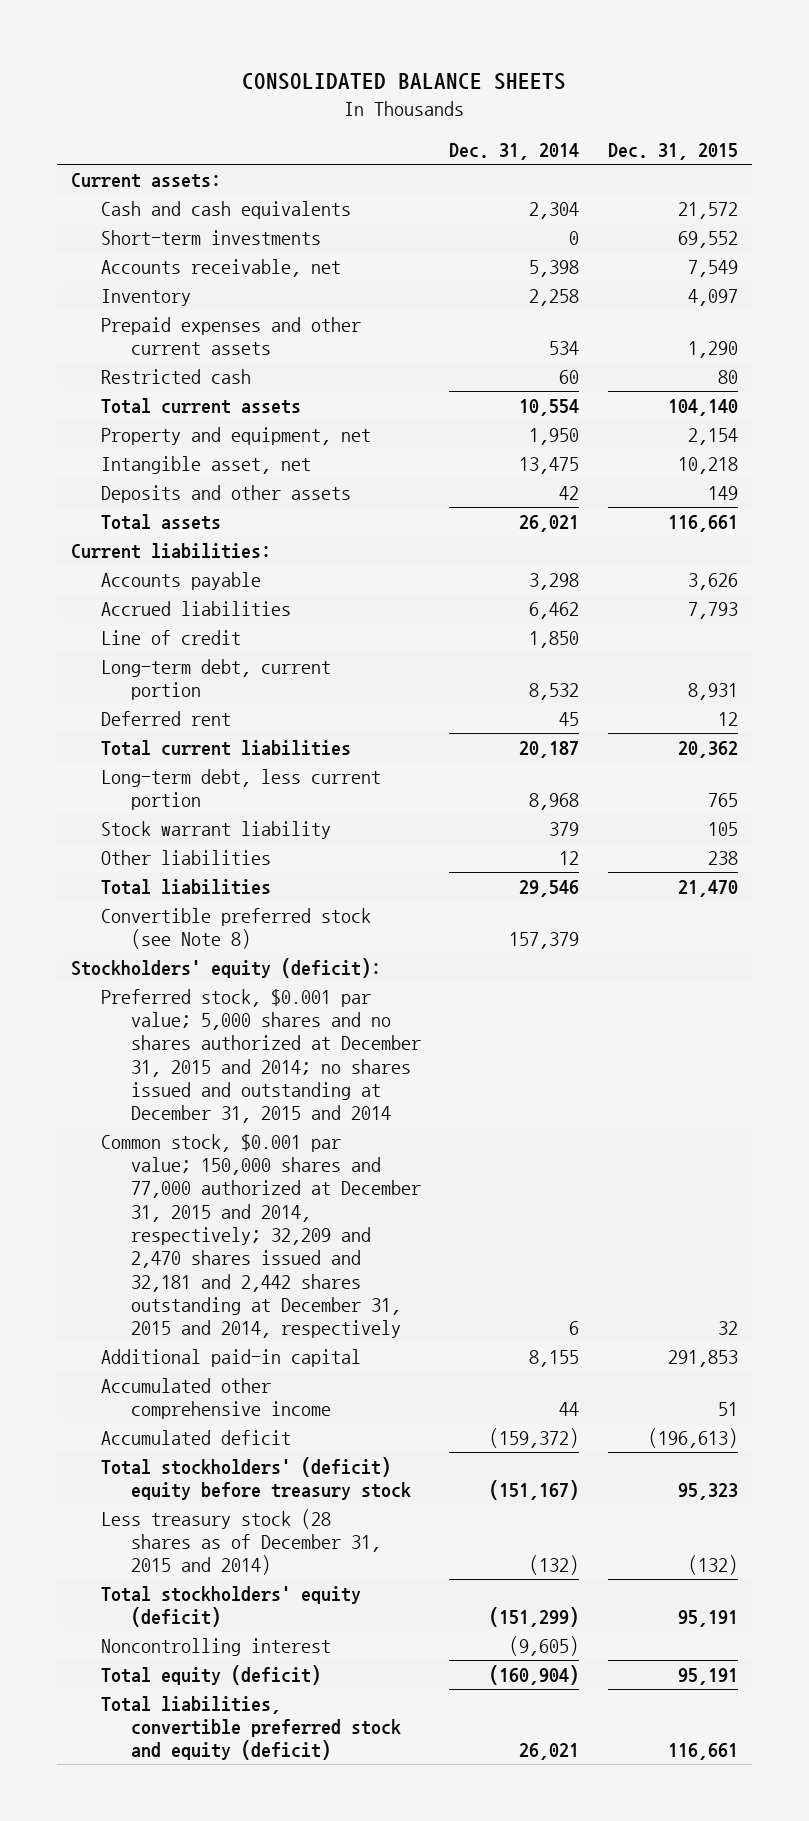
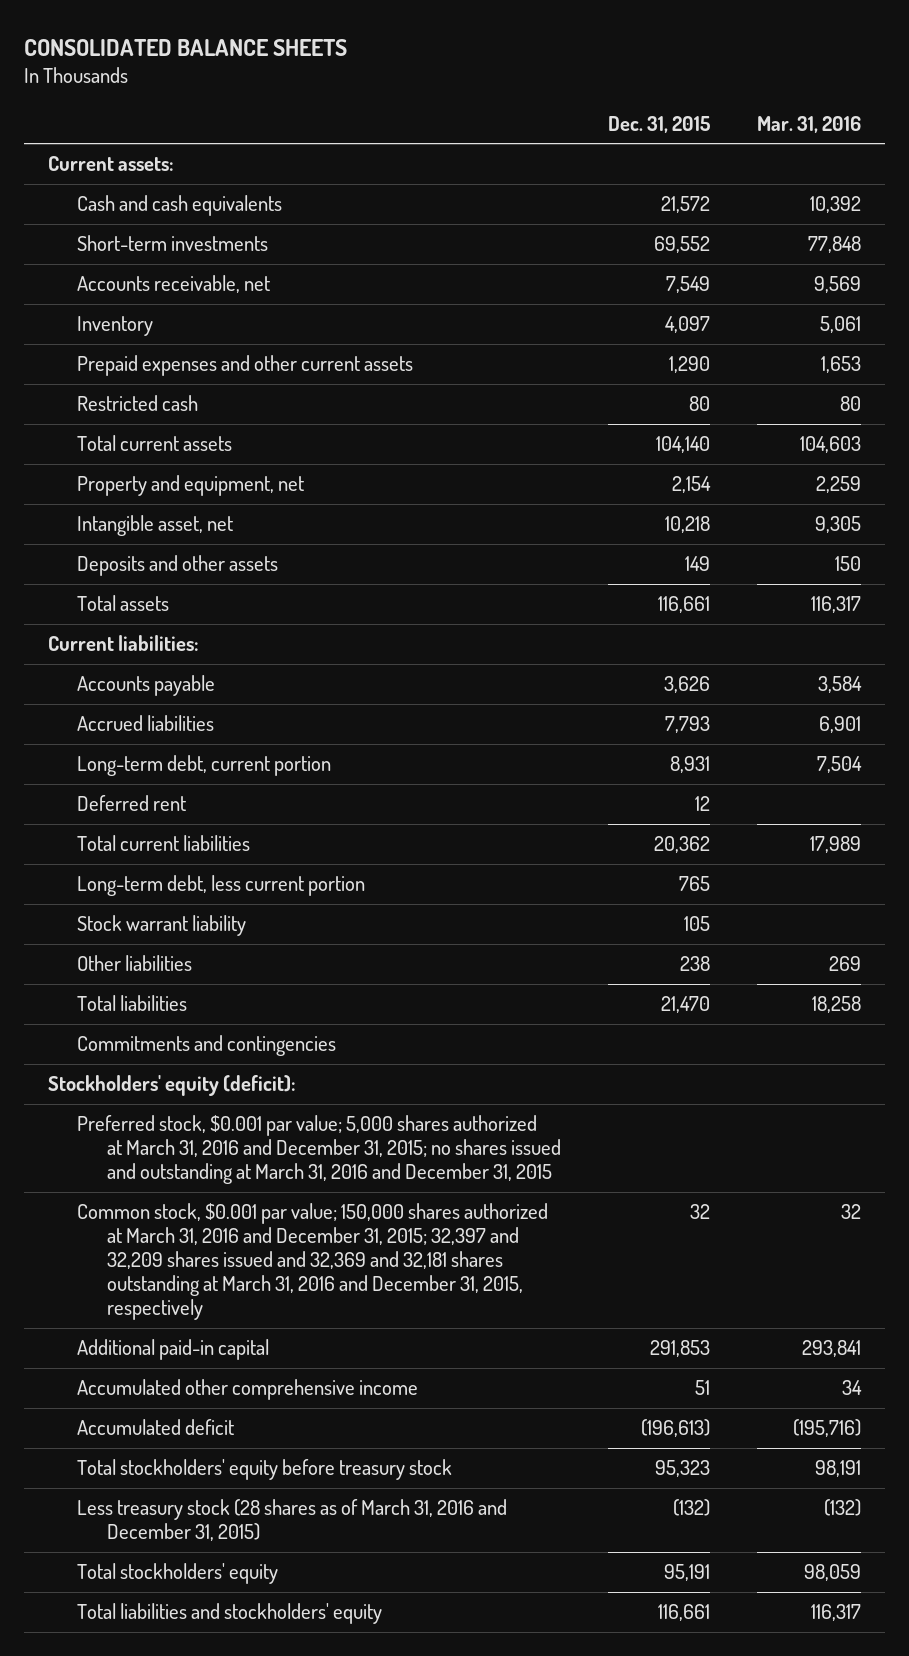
[449,143,580,161] Dec. 31, 2014 -> none
none -> [757,115,862,133] Mar. 31, 2016
[100,629,241,645] Line of credit -> none
[100,907,371,950] Convertible preferred stock (see Note 8) -> none
none -> [77,1035,337,1057] Commitments and contingencies
[100,988,421,1124] Preferred stock, $0.001 par value; 5,000 shares and no shares authorized at December 31, 2015 and 2014; no shares issued and outstanding at December 31, 2015 and 2014 -> [77,1115,561,1185] Preferred stock, $0.001 par value; 5,000 shares authorized at March 31, 2016 and December 31, 2015; no shares issued and outstanding at March 31, 2016 and December 31, 2015
[100,1133,421,1339] Common stock, $0.001 par value; 150,000 shares and 77,000 authorized at December 31, 2015 and 2014, respectively; 32,209 and 2,470 shares issued and 32,181 and 2,442 shares outstanding at December 31, 2015 and 2014, respectively -> [77,1203,549,1321] Common stock, $0.001 par value; 150,000 shares authorized at March 31, 2016 and December 31, 2015; 32,397 and 32,209 shares issued and 32,369 and 32,181 shares outstanding at March 31, 2016 and December 31, 2015, respectively
[100,1637,331,1656] Noncontrolling interest -> none
[100,1664,321,1685] Total equity (deficit) -> none
[100,1456,411,1501] Total stockholders' (deficit) equity before treasury stock -> [77,1459,453,1481] Total stockholders' equity before treasury stock
[100,1508,381,1576] Less treasury stock (28 shares as of December 31, 2015 and 2014) -> [77,1499,508,1542] Less treasury stock (28 shares as of March 31, 2016 and December 31, 2015)
[100,1585,361,1628] Total stockholders' equity (deficit) -> [77,1563,279,1585] Total stockholders' equity
[100,1695,401,1761] Total liabilities, convertible preferred stock and equity (deficit) -> [77,1603,383,1625] Total liabilities and stockholders' equity

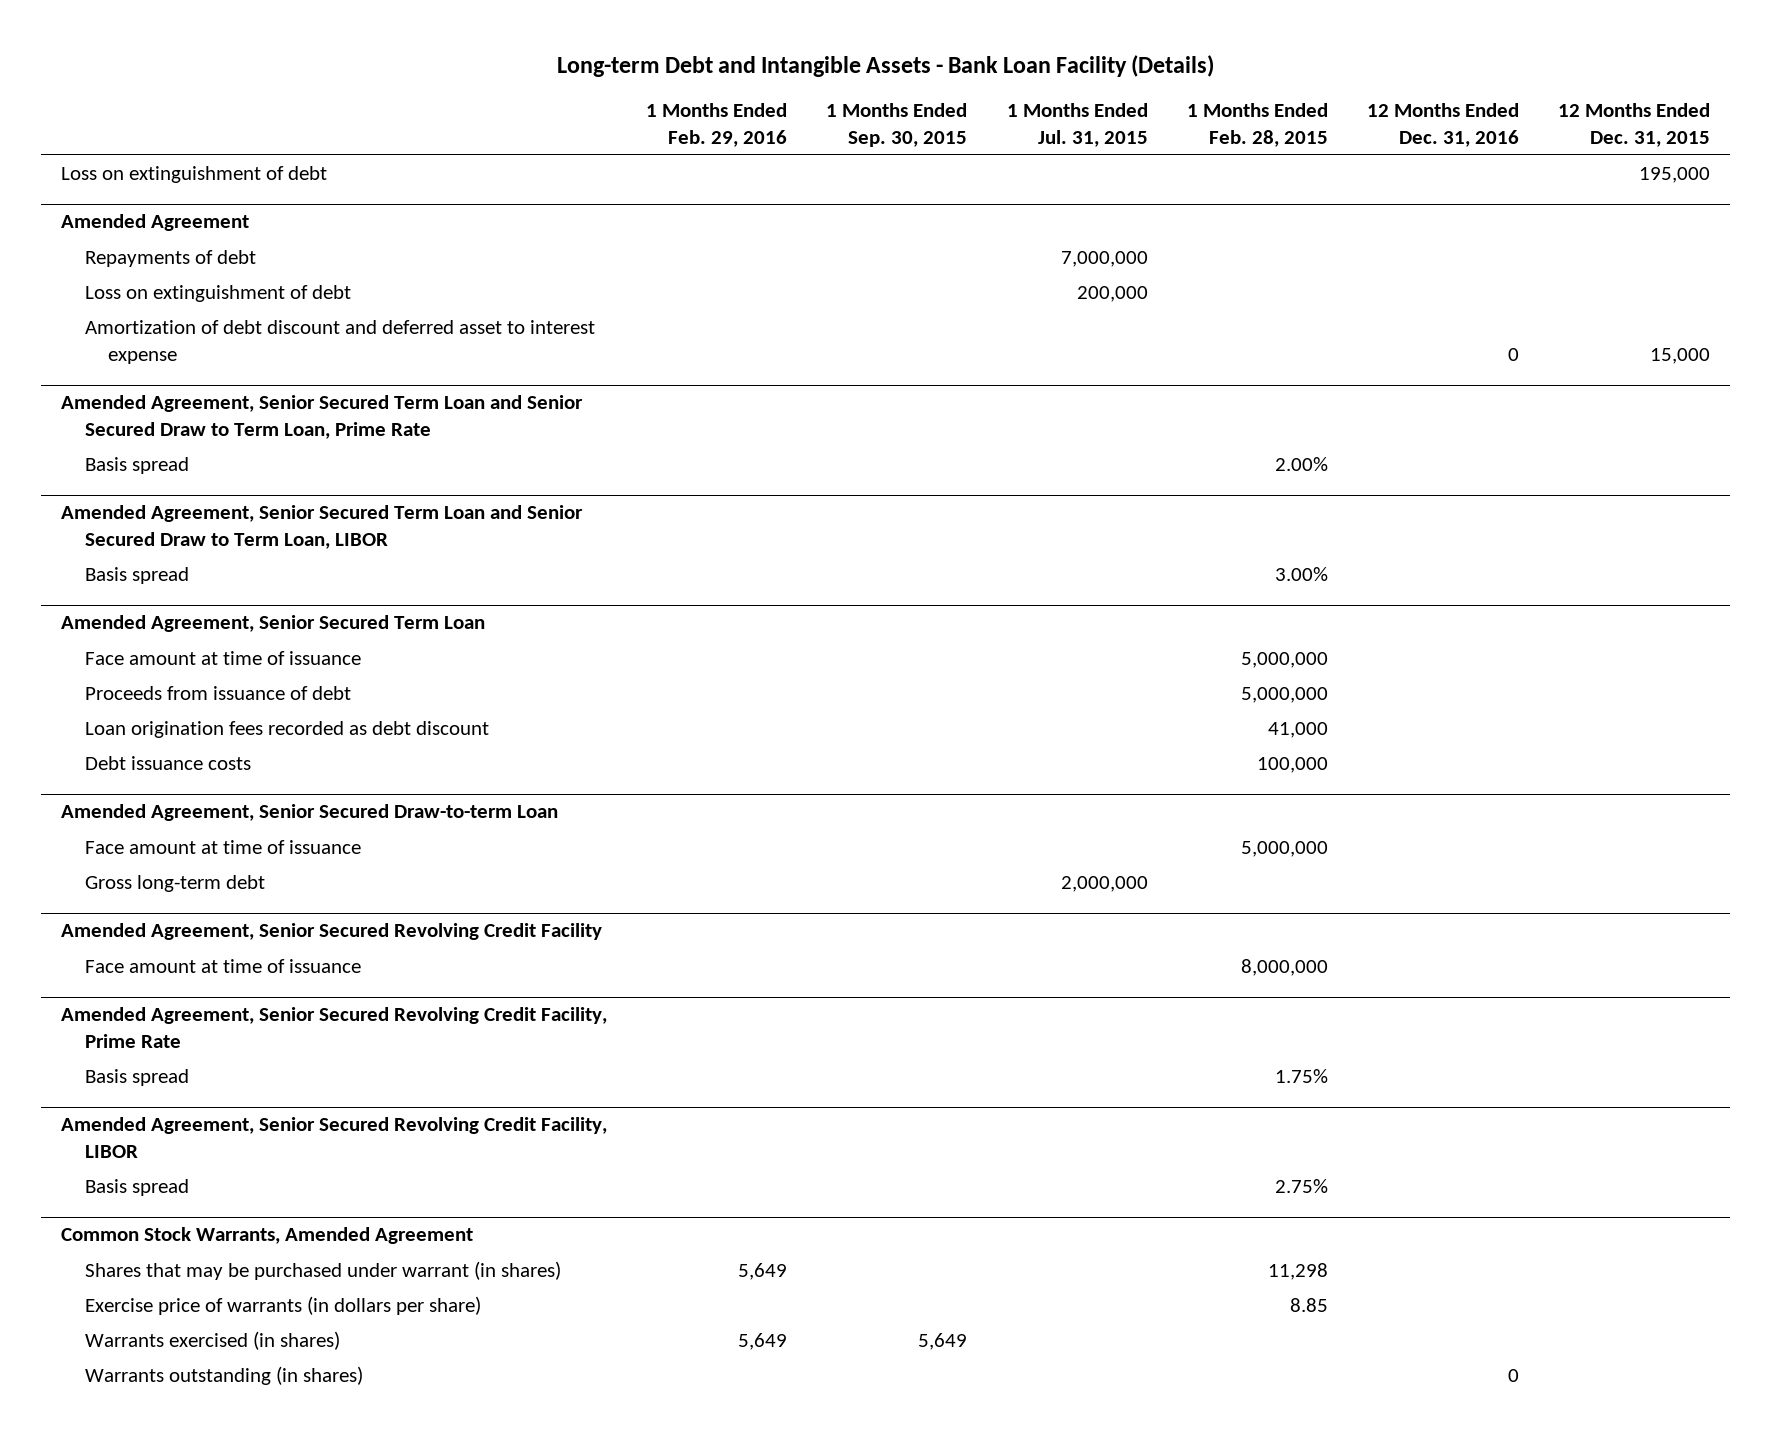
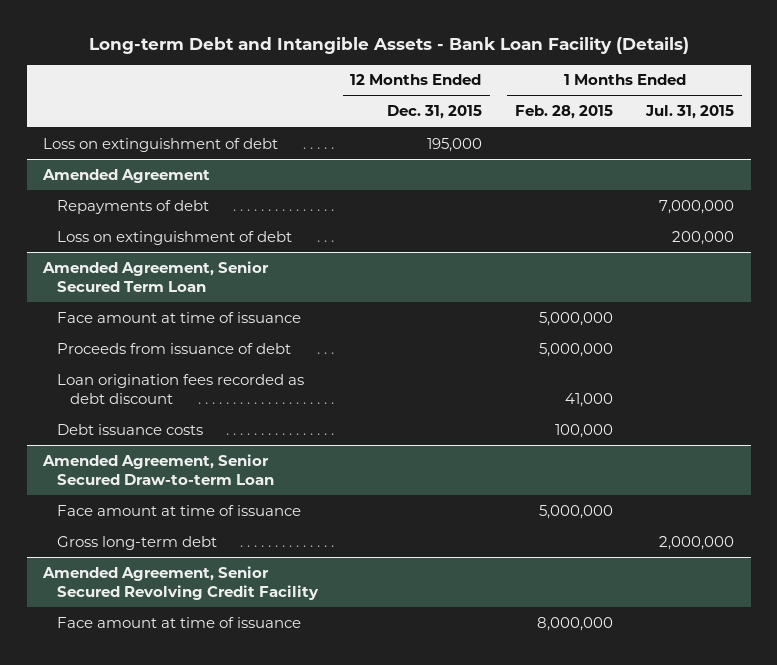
[646,103,788,147] 1 Months Ended Feb. 29, 2016 -> none
[826,103,968,147] 1 Months Ended Sep. 30, 2015 -> none
[1367,103,1520,147] 12 Months Ended Dec. 31, 2016 -> none
[84,320,595,364] Amortization of debt discount and deferred asset to interest expense -> none
[60,395,583,439] Amended Agreement, Senior Secured Term Loan and Senior Secured Draw to Term Loan, Prime Rate -> none
[84,457,189,475] Basis spread -> none
[60,505,583,549] Amended Agreement, Senior Secured Term Loan and Senior Secured Draw to Term Loan, LIBOR -> none
[84,567,189,585] Basis spread -> none
[60,1007,607,1048] Amended Agreement, Senior Secured Revolving Credit Facility, Prime Rate -> none
[84,1069,189,1087] Basis spread -> none
[60,1117,607,1158] Amended Agreement, Senior Secured Revolving Credit Facility, LIBOR -> none
[84,1179,189,1197] Basis spread -> none
[60,1227,473,1245] Common Stock Warrants, Amended Agreement -> none
[84,1261,561,1281] Shares that may be purchased under warrant (in shares) -> none
[84,1296,481,1316] Exercise price of warrants (in dollars per share) -> none
[84,1331,340,1351] Warrants exercised (in shares) -> none
[84,1366,363,1386] Warrants outstanding (in shares) -> none

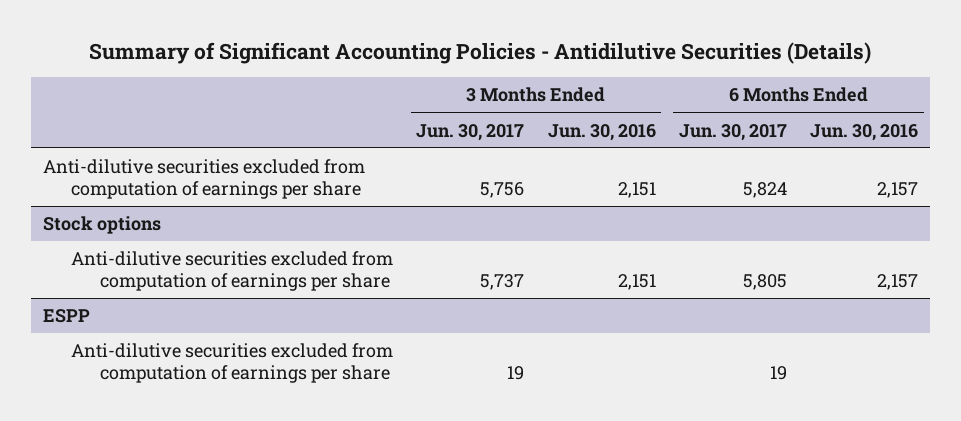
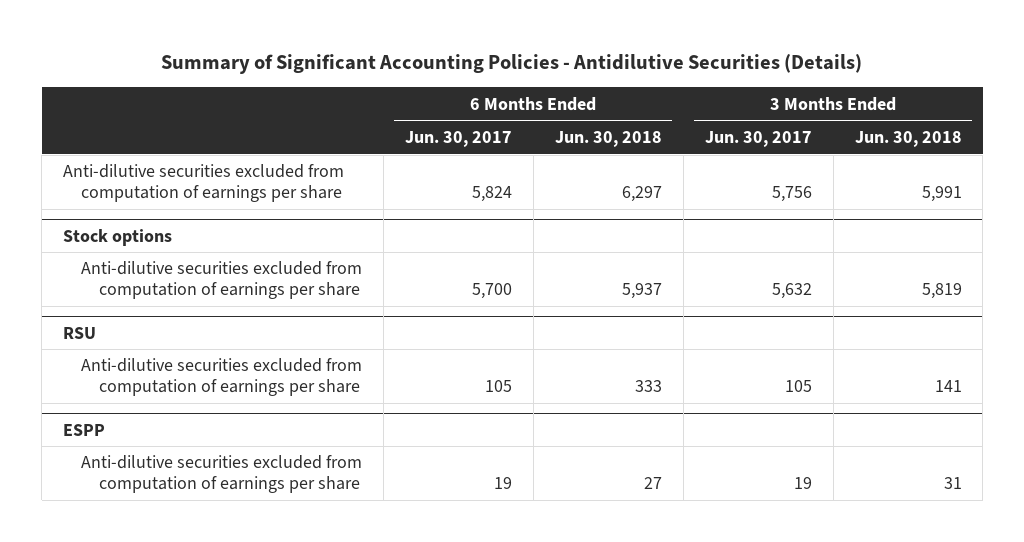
[547,123,656,141] Jun. 30, 2016 -> none
[810,123,919,141] Jun. 30, 2016 -> none
none -> [554,131,662,148] Jun. 30, 2018
none -> [854,131,962,148] Jun. 30, 2018
[480,273,525,290] 5,737 -> [771,283,812,300] 5,632
[742,273,787,290] 5,805 -> [471,283,512,300] 5,700
none -> [62,326,96,339] RSU
none -> [81,358,363,397] Anti-dilutive securities excluded from computation of earnings per share

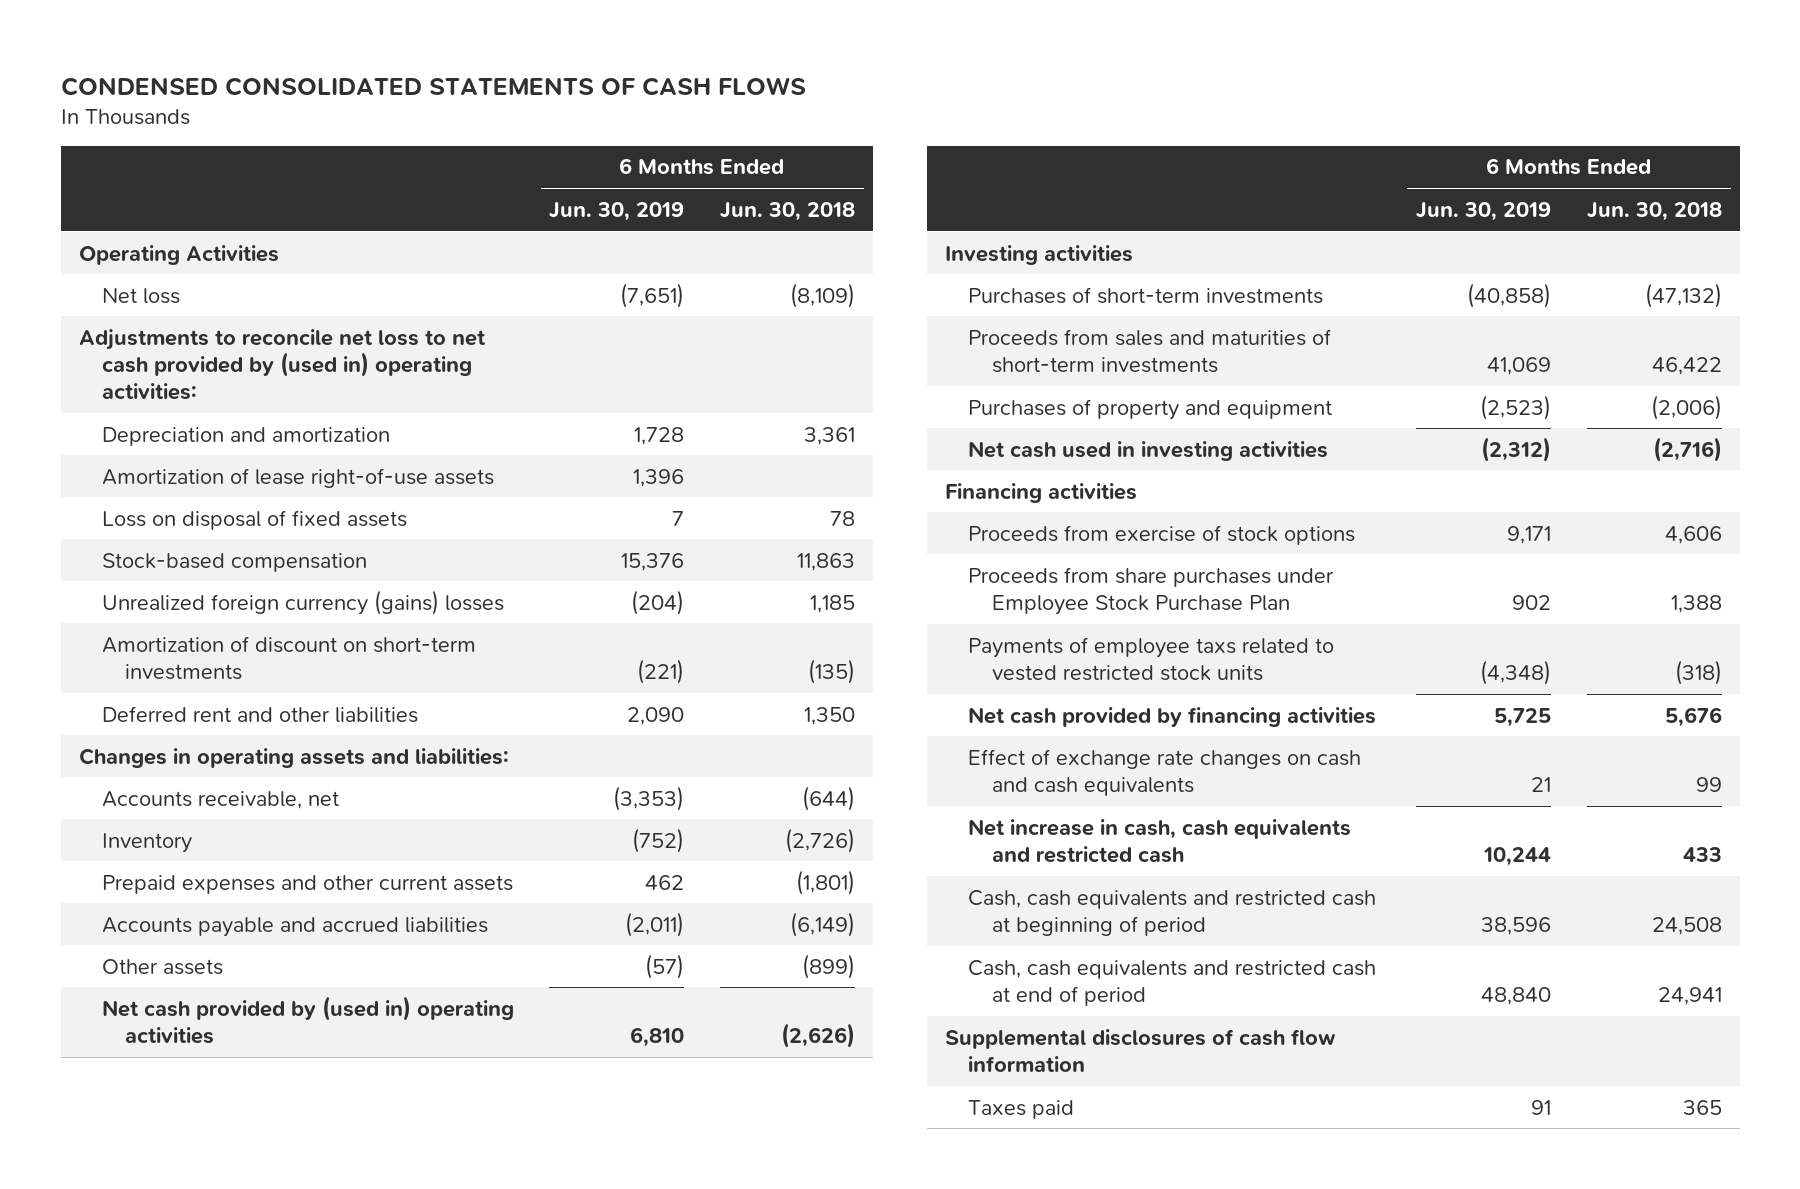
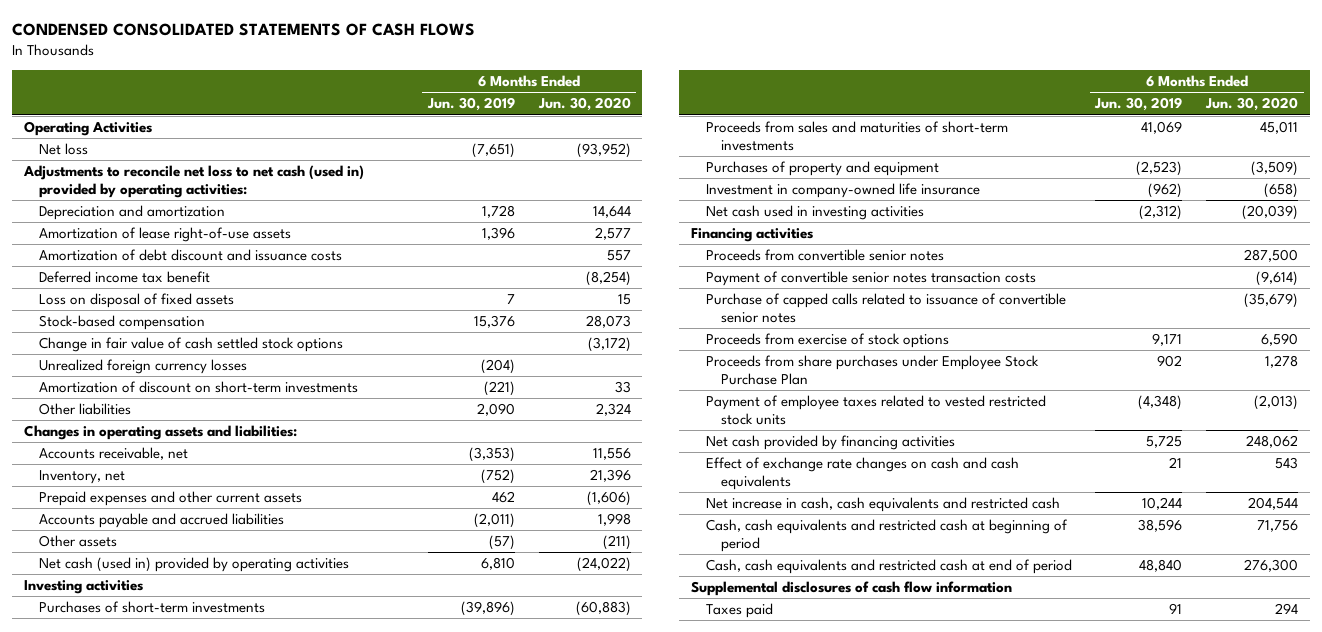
[720,201,856,221] Jun. 30, 2018 -> none
none -> [537,97,631,112] Jun. 30, 2020
[78,328,486,401] Adjustments to reconcile net loss to net cash provided by (used in) operating activities: -> [22,165,364,198] Adjustments to reconcile net loss to net cash (used in) provided by operating activities:
none -> [38,249,342,262] Amortization of debt discount and issuance costs
none -> [38,271,210,284] Deferred income tax benefit
none -> [38,337,343,353] Change in fair value of cash settled stock options
[101,589,504,615] Unrealized foreign currency (gains) losses -> [38,359,247,375] Unrealized foreign currency losses
[101,705,418,723] Deferred rent and other liabilities -> [38,403,131,416] Other liabilities
[101,832,192,853] Inventory -> [38,470,125,485] Inventory, net
[101,995,514,1044] Net cash provided by (used in) operating activities -> [38,557,349,573] Net cash (used in) provided by operating activities
[1467,282,1552,308] (40,858) -> [461,601,516,617] (39,896)
none -> [705,183,980,199] Investment in company-owned life insurance
none -> [705,249,944,262] Proceeds from convertible senior notes
none -> [705,271,1036,287] Payment of convertible senior notes transaction costs
none -> [705,293,1066,323] Purchase of capped calls related to issuance of convertible senior notes
[968,636,1335,681] Payments of employee taxs related to vested restricted stock units -> [705,395,1046,425] Payment of employee taxes related to vested restricted stock units

